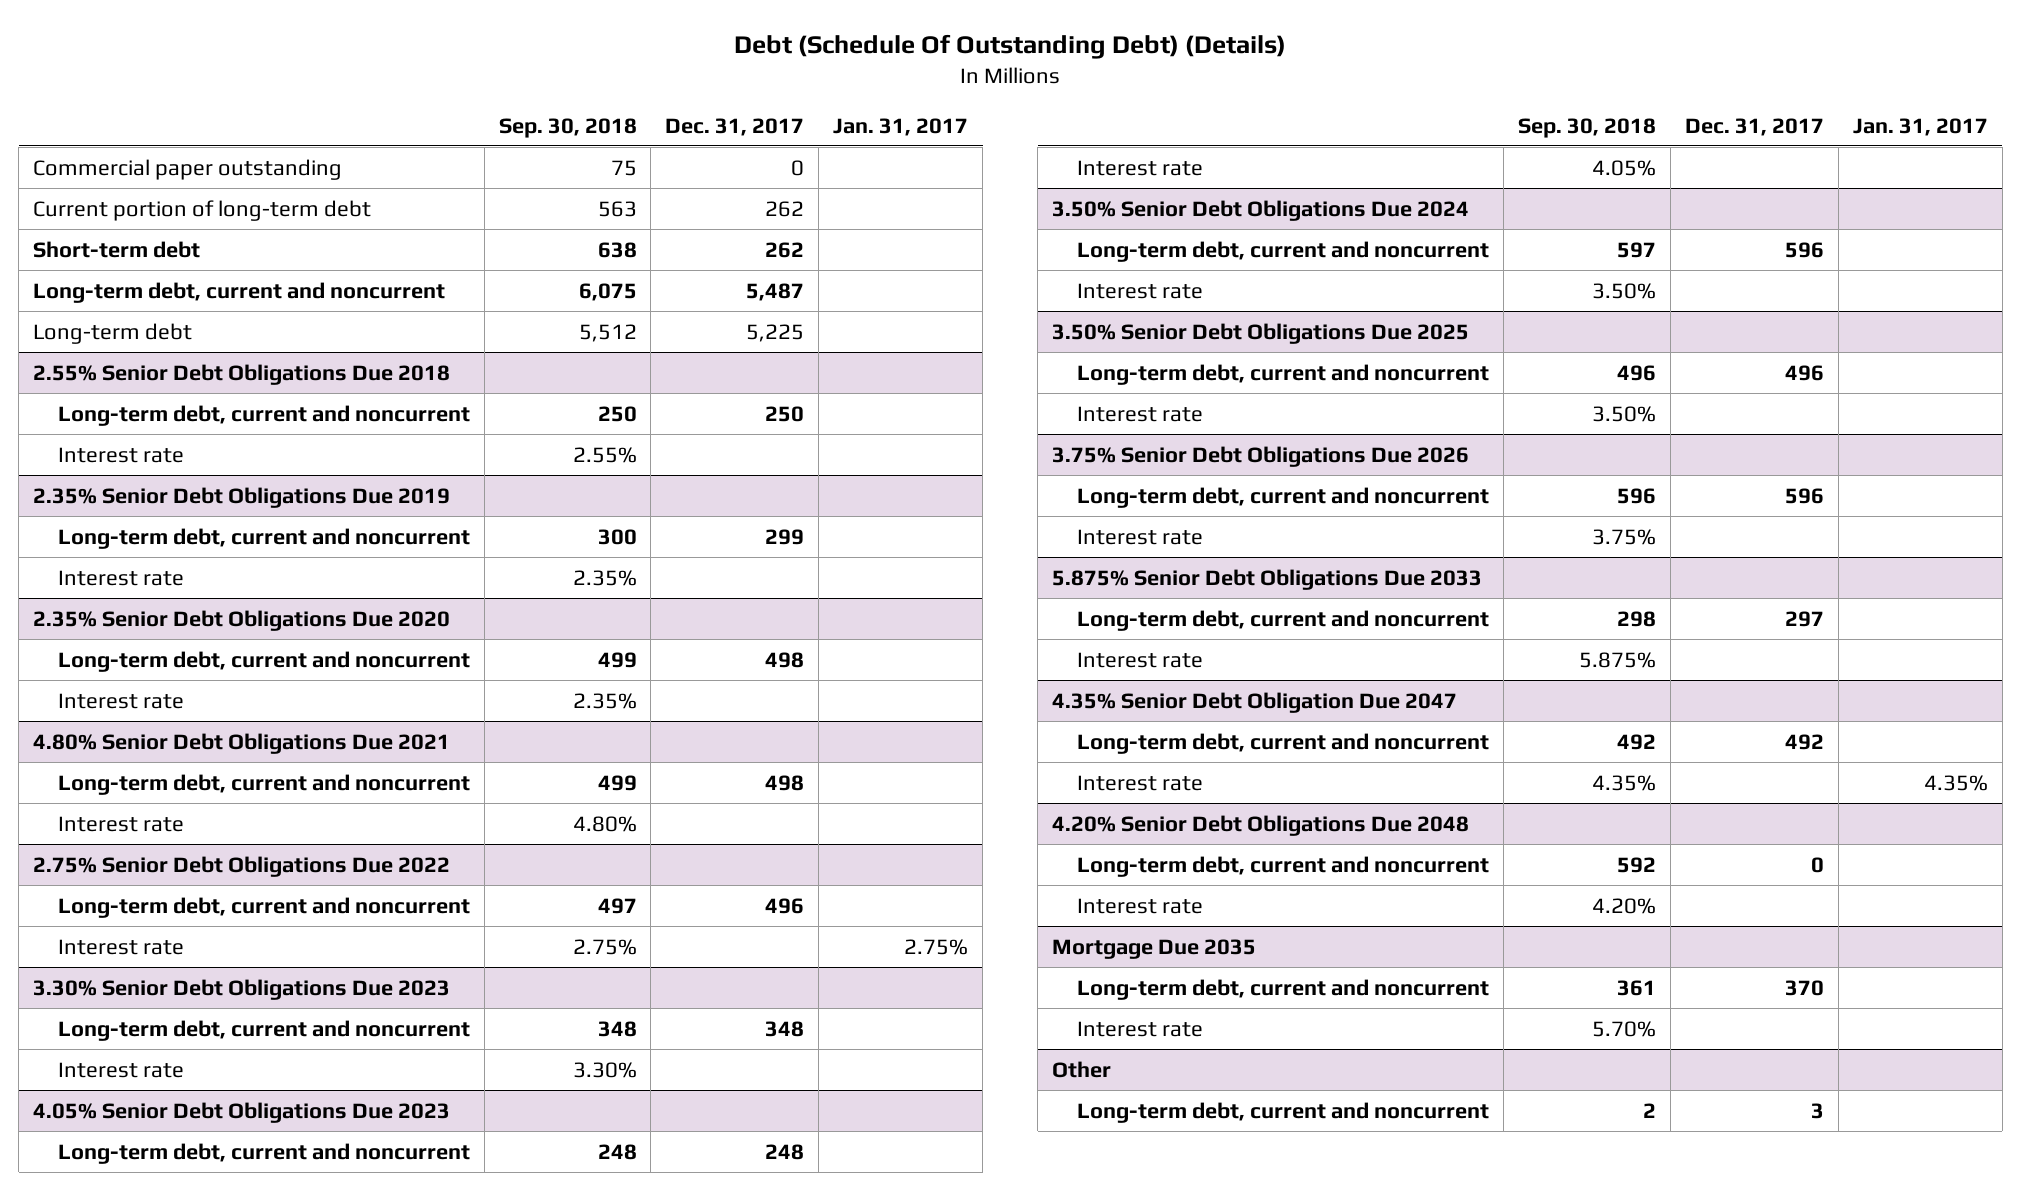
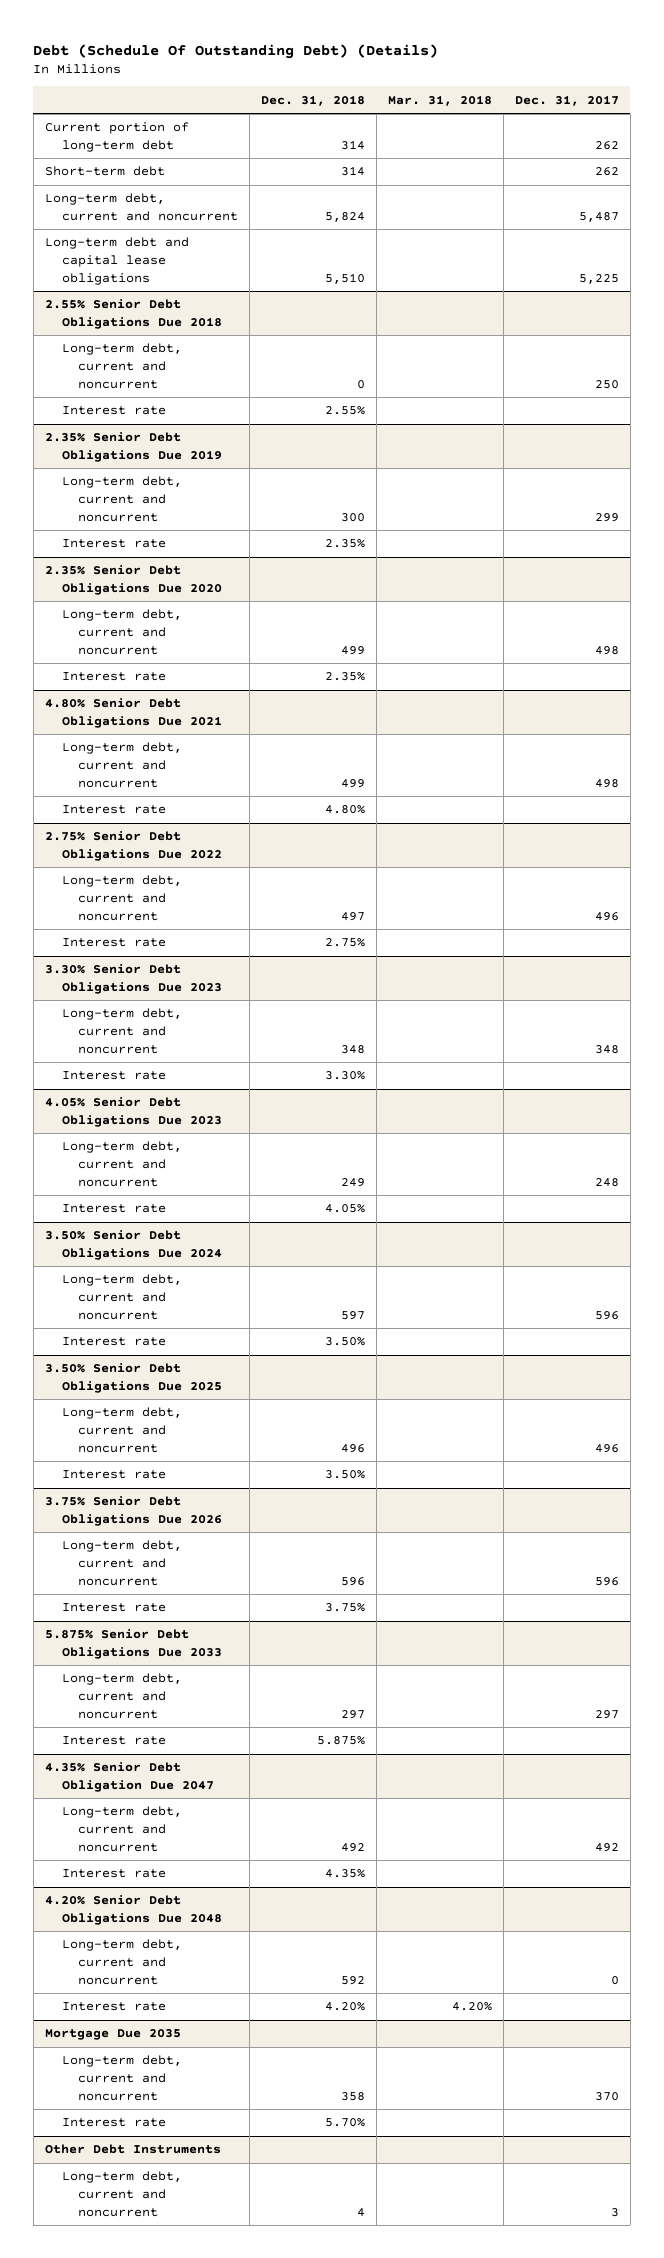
[498,117,637,138] Sep. 30, 2018 -> none
[833,117,969,136] Jan. 31, 2017 -> none
none -> [260,94,365,106] Dec. 31, 2018
none -> [387,94,492,106] Mar. 31, 2018
[32,158,342,180] Commercial paper outstanding -> none
[32,322,192,344] Long-term debt -> [44,237,189,285] Long-term debt and capital lease obligations
[1052,1060,1112,1078] Other -> [44,2144,221,2155] Other Debt Instruments

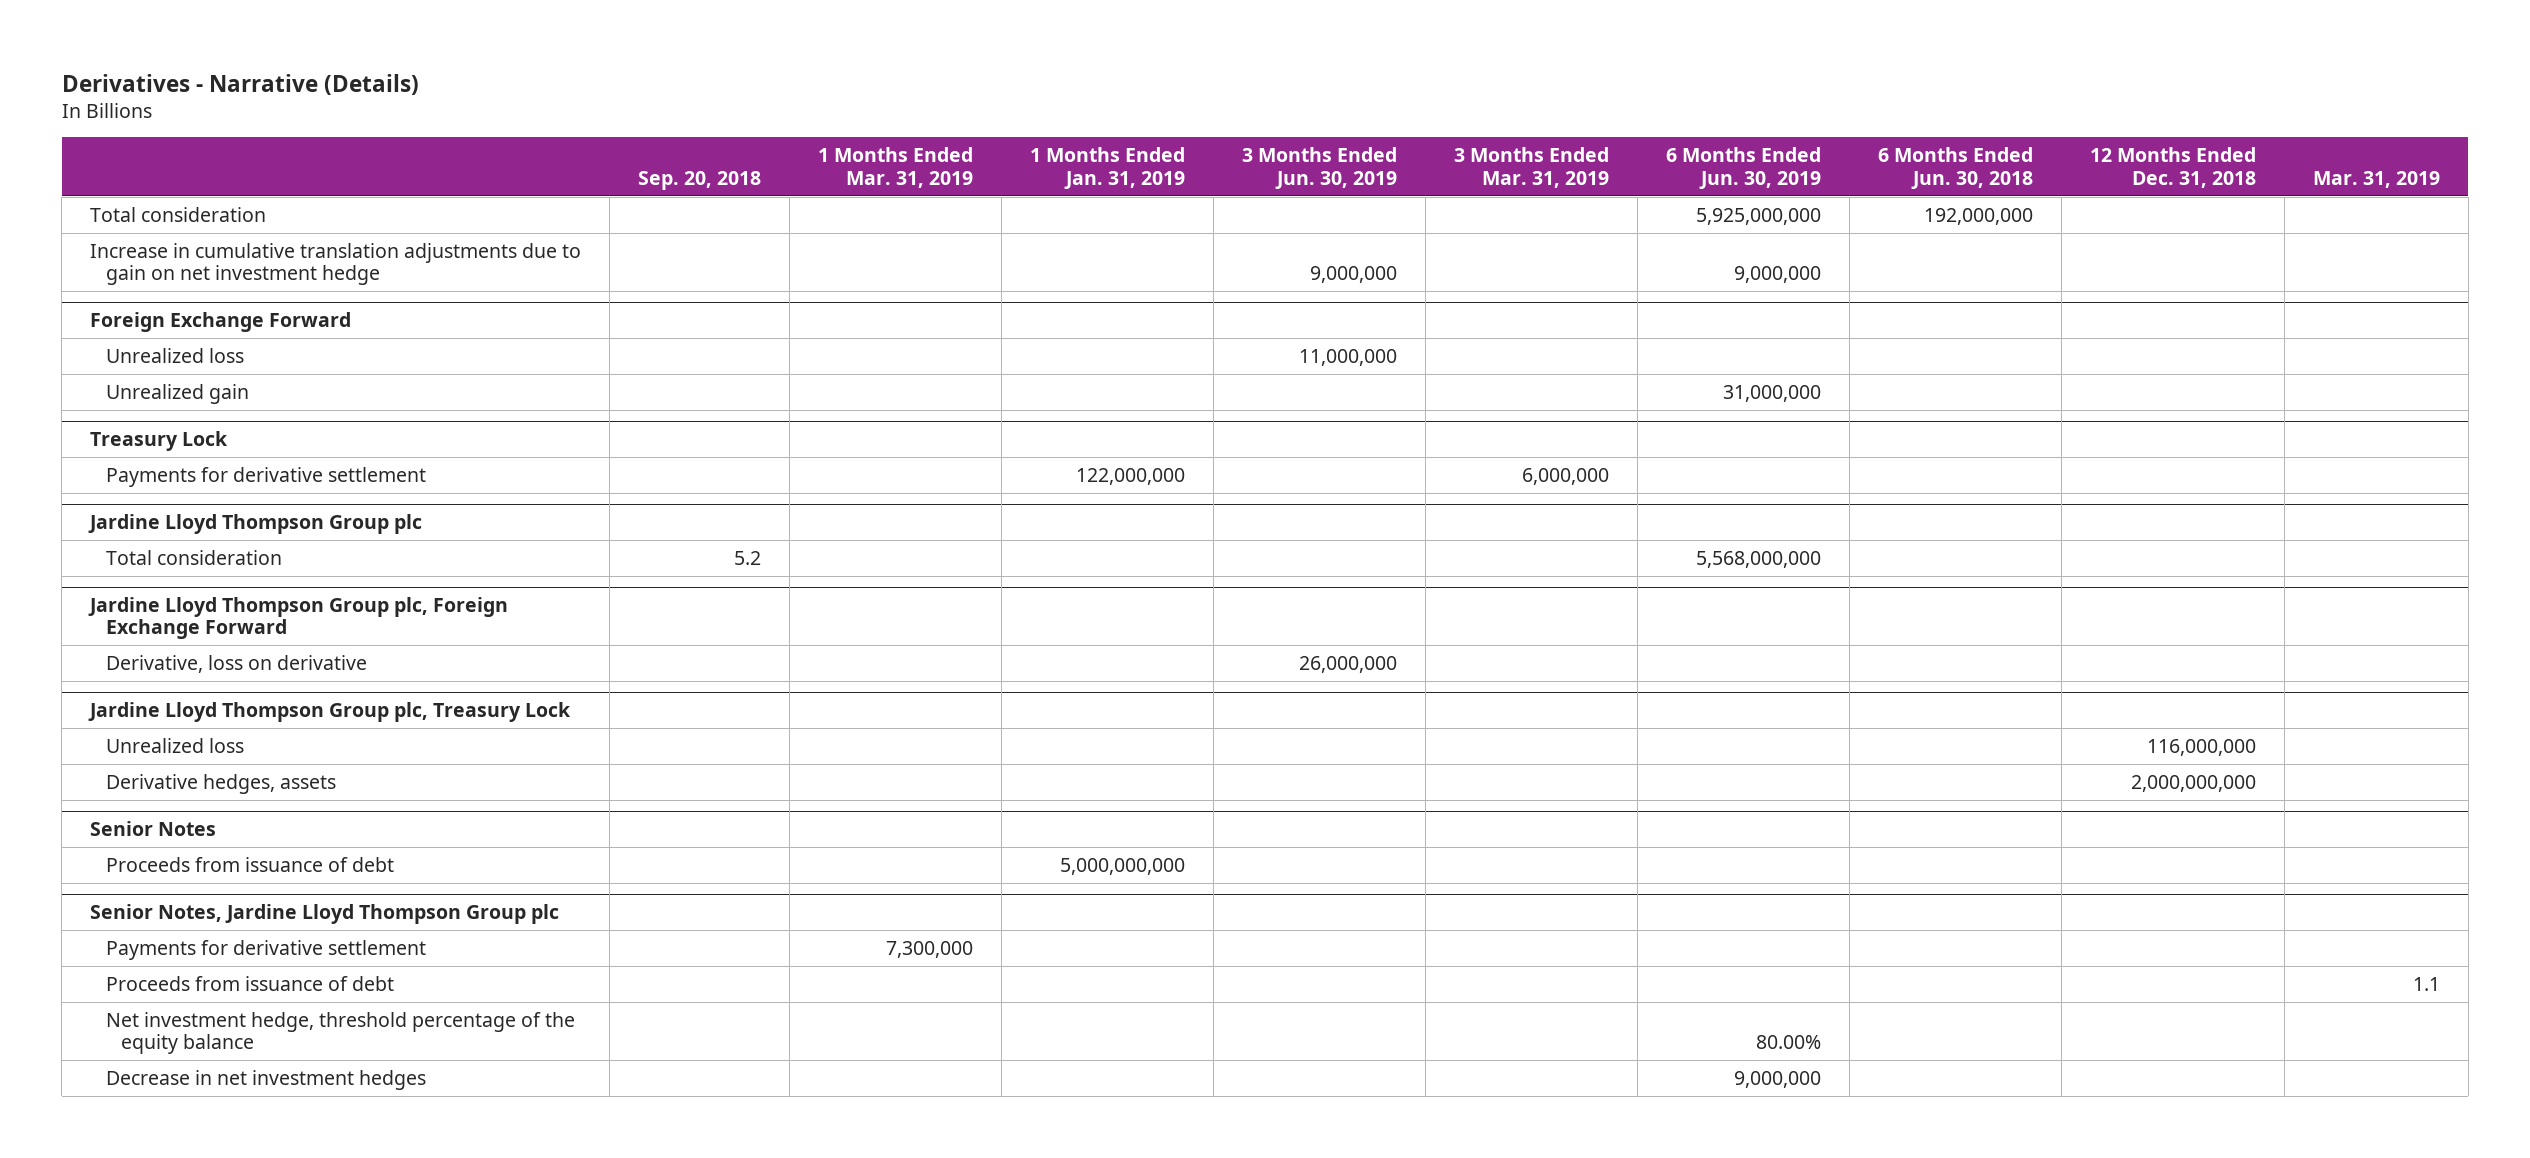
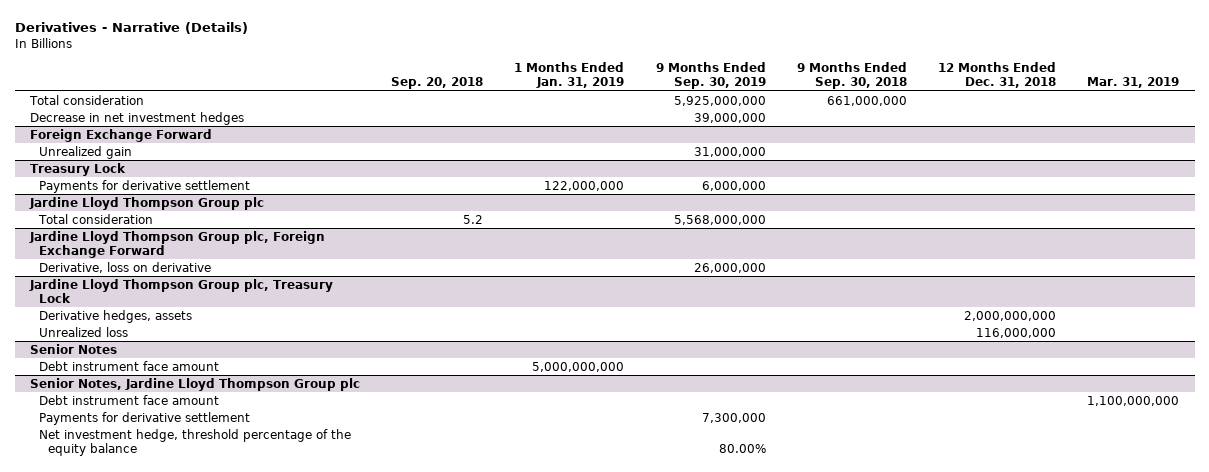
[818,147,974,188] 1 Months Ended Mar. 31, 2019 -> none
[1242,147,1398,189] 3 Months Ended Jun. 30, 2019 -> none
[1453,147,1609,188] 3 Months Ended Mar. 31, 2019 -> none
[1665,147,1821,189] 6 Months Ended Jun. 30, 2019 -> none
[1877,147,2033,189] 6 Months Ended Jun. 30, 2018 -> none
none -> [655,62,766,90] 9 Months Ended Sep. 30, 2019
none -> [796,62,907,90] 9 Months Ended Sep. 30, 2018
[90,242,582,286] Increase in cumulative translation adjustments due to gain on net investment hedge -> none
none -> [30,111,245,125] Decrease in net investment hedges
[105,347,244,363] Unrealized loss -> none
[105,737,244,753] Unrealized loss -> [39,326,129,337] Unrealized loss
[105,856,394,872] Proceeds from issuance of debt -> [39,360,220,371] Debt instrument face amount
none -> [39,394,220,405] Debt instrument face amount
[105,975,394,991] Proceeds from issuance of debt -> none
[105,1069,426,1090] Decrease in net investment hedges -> none

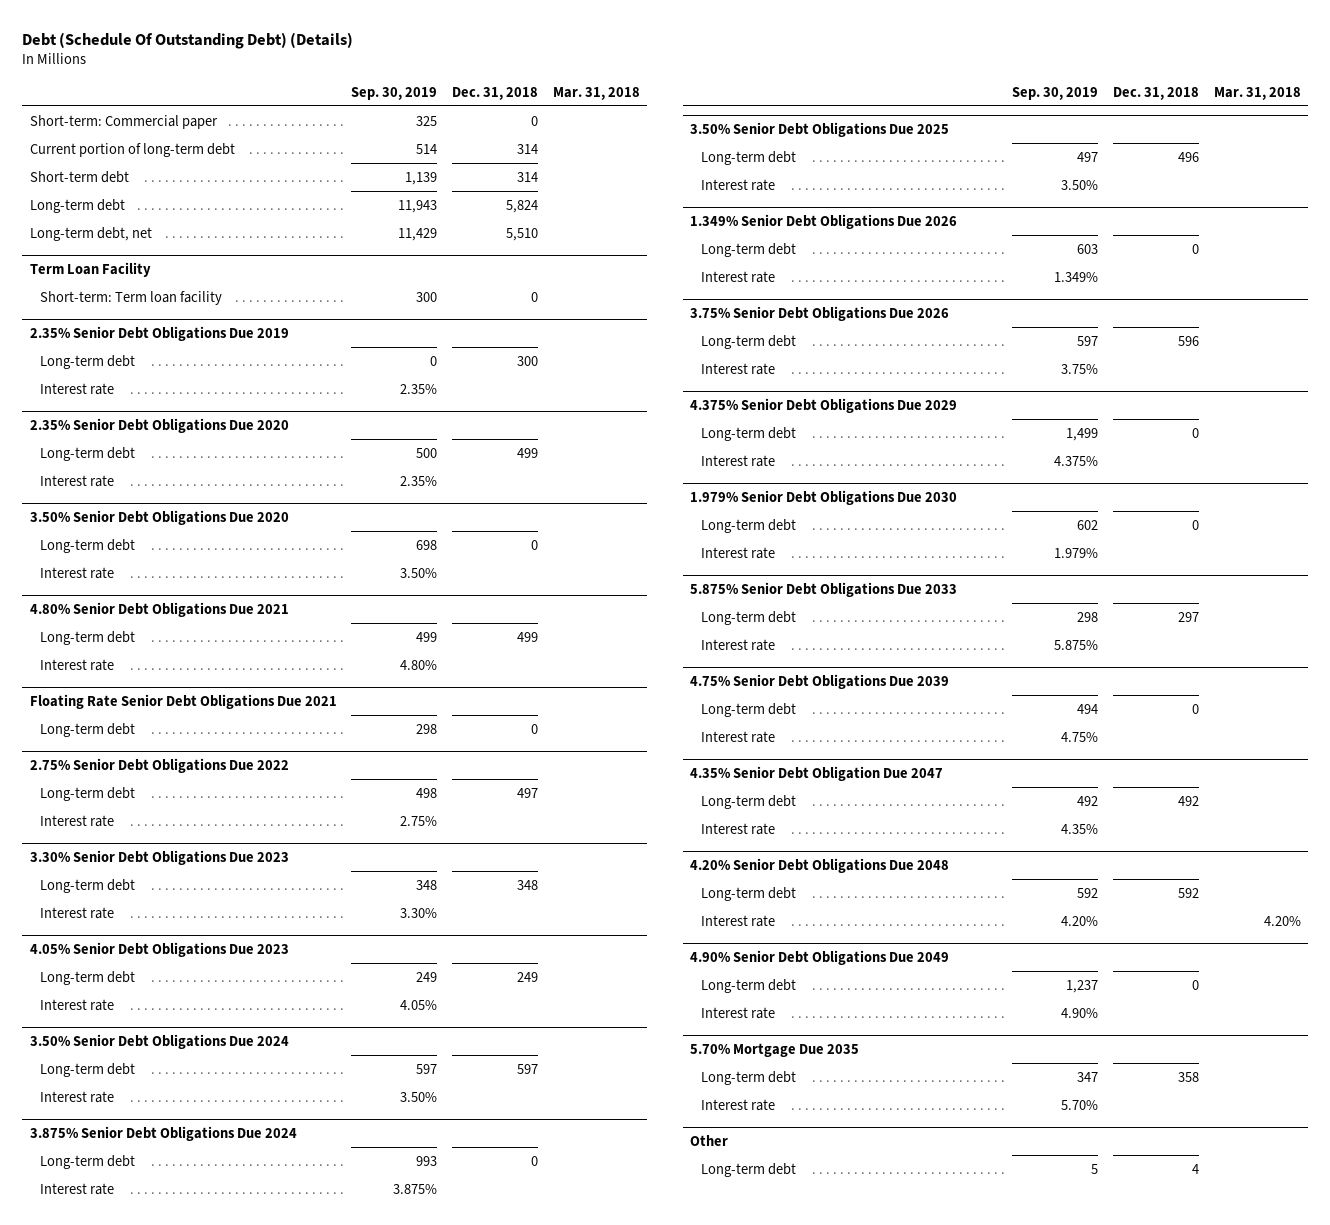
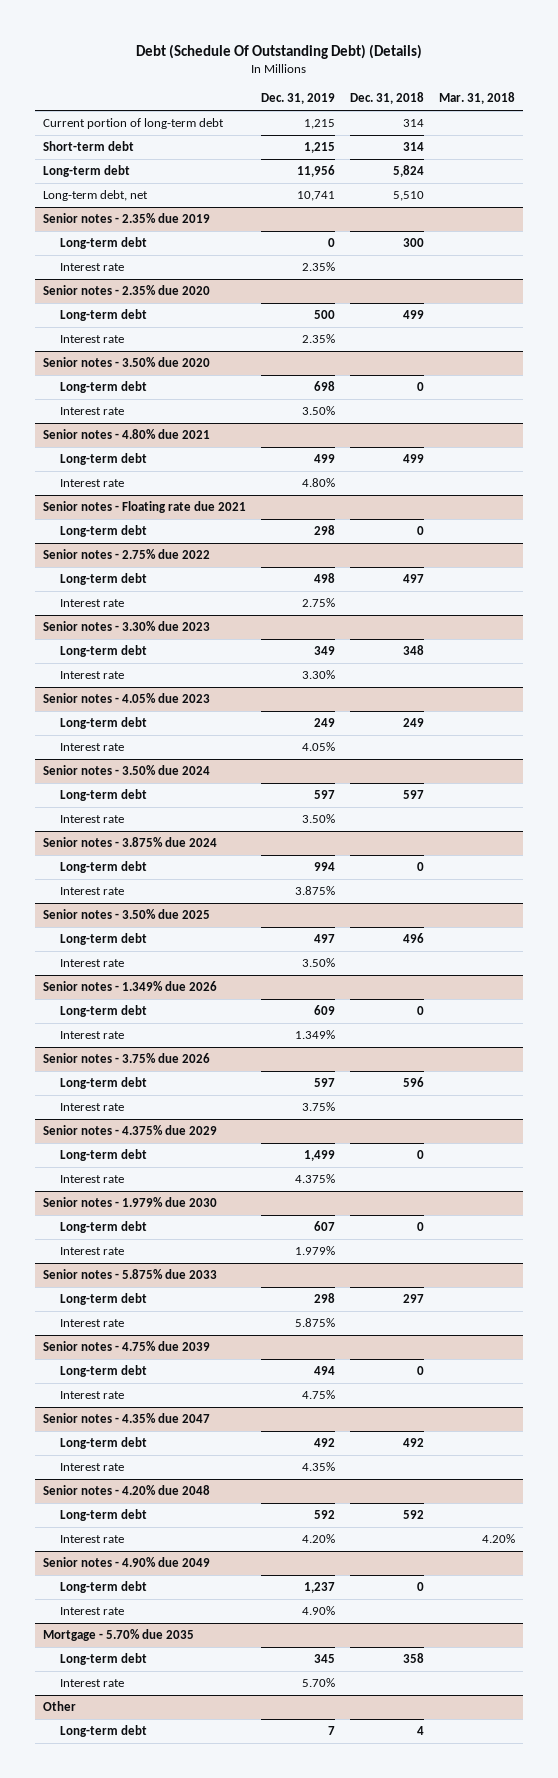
[351,86,438,100] Sep. 30, 2019 -> none
none -> [261,93,336,105] Dec. 31, 2019
[29,114,218,129] Short-term: Commercial paper -> none
[29,262,151,278] Term Loan Facility -> none
[39,290,222,305] Short-term: Term loan facility -> none
[29,326,289,342] 2.35% Senior Debt Obligations Due 2019 -> [42,213,210,224] Senior notes - 2.35% due 2019
[29,418,289,434] 2.35% Senior Debt Obligations Due 2020 -> [42,285,210,296] Senior notes - 2.35% due 2020
[29,510,289,526] 3.50% Senior Debt Obligations Due 2020 -> [42,357,210,368] Senior notes - 3.50% due 2020
[29,602,289,618] 4.80% Senior Debt Obligations Due 2021 -> [42,429,210,440] Senior notes - 4.80% due 2021
[29,694,337,710] Floating Rate Senior Debt Obligations Due 2021 -> [42,501,246,514] Senior notes - Floating rate due 2021
[29,758,289,774] 2.75% Senior Debt Obligations Due 2022 -> [42,549,210,560] Senior notes - 2.75% due 2022
[29,850,289,866] 3.30% Senior Debt Obligations Due 2023 -> [42,621,210,632] Senior notes - 3.30% due 2023
[29,942,289,958] 4.05% Senior Debt Obligations Due 2023 -> [42,693,210,704] Senior notes - 4.05% due 2023
[29,1034,289,1050] 3.50% Senior Debt Obligations Due 2024 -> [42,765,210,776] Senior notes - 3.50% due 2024
[29,1126,297,1142] 3.875% Senior Debt Obligations Due 2024 -> [42,837,217,848] Senior notes - 3.875% due 2024
[690,122,950,138] 3.50% Senior Debt Obligations Due 2025 -> [42,909,210,920] Senior notes - 3.50% due 2025
[690,214,958,230] 1.349% Senior Debt Obligations Due 2026 -> [42,981,217,992] Senior notes - 1.349% due 2026
[690,306,950,322] 3.75% Senior Debt Obligations Due 2026 -> [42,1053,210,1064] Senior notes - 3.75% due 2026
[690,398,958,414] 4.375% Senior Debt Obligations Due 2029 -> [42,1125,217,1136] Senior notes - 4.375% due 2029
[690,490,958,506] 1.979% Senior Debt Obligations Due 2030 -> [42,1197,217,1208] Senior notes - 1.979% due 2030
[690,582,958,598] 5.875% Senior Debt Obligations Due 2033 -> [42,1269,217,1280] Senior notes - 5.875% due 2033
[690,674,950,690] 4.75% Senior Debt Obligations Due 2039 -> [42,1341,210,1352] Senior notes - 4.75% due 2039
[690,766,944,782] 4.35% Senior Debt Obligation Due 2047 -> [42,1413,210,1424] Senior notes - 4.35% due 2047
[690,858,950,874] 4.20% Senior Debt Obligations Due 2048 -> [42,1485,210,1496] Senior notes - 4.20% due 2048
[690,950,950,966] 4.90% Senior Debt Obligations Due 2049 -> [42,1557,210,1568] Senior notes - 4.90% due 2049
[690,1043,860,1058] 5.70% Mortgage Due 2035 -> [42,1629,194,1642] Mortgage - 5.70% due 2035

